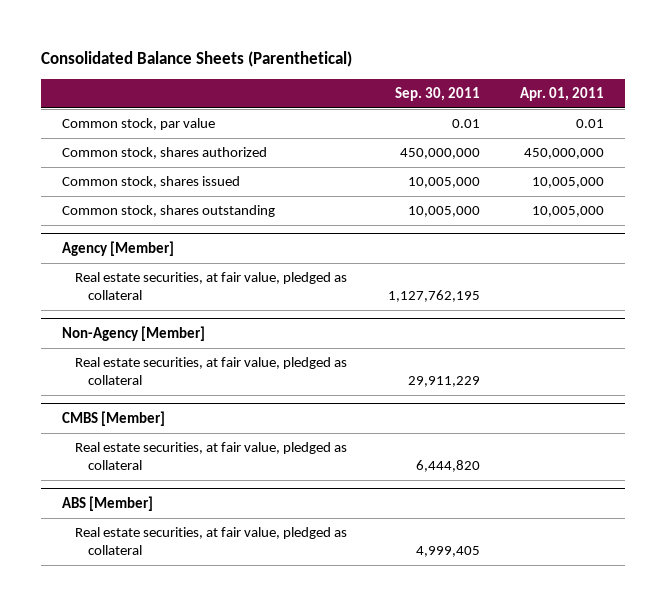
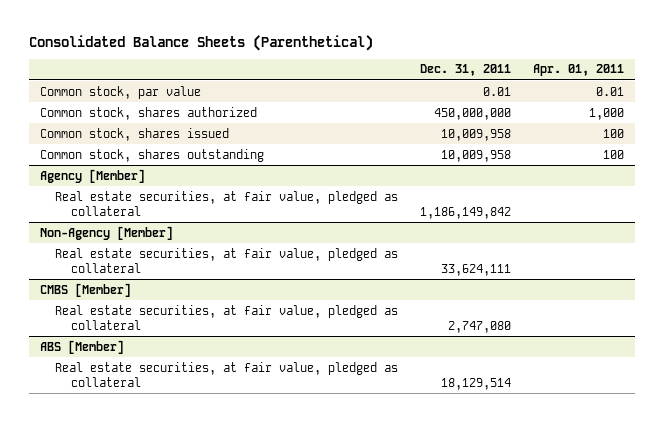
[394,86,480,101] Sep. 30, 2011 -> none
none -> [420,64,512,77] Dec. 31, 2011
[524,148,605,160] 450,000,000 -> [588,107,624,120] 1,000
[532,177,605,189] 10,005,000 -> [602,128,624,138] 100
[532,206,605,218] 10,005,000 -> [602,149,624,159] 100

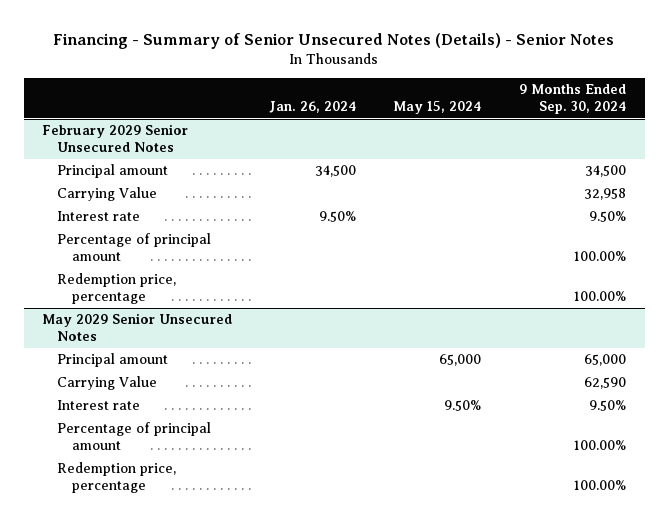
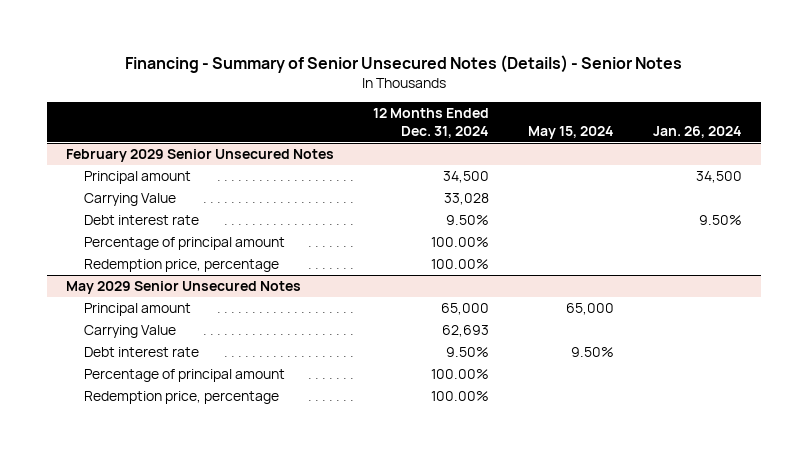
[518,83,626,114] 9 Months Ended Sep. 30, 2024 -> none
none -> [373,108,490,138] 12 Months Ended Dec. 31, 2024
[57,211,141,222] Interest rate -> [83,215,199,226] Debt interest rate
[57,400,141,411] Interest rate -> [83,347,199,358] Debt interest rate

